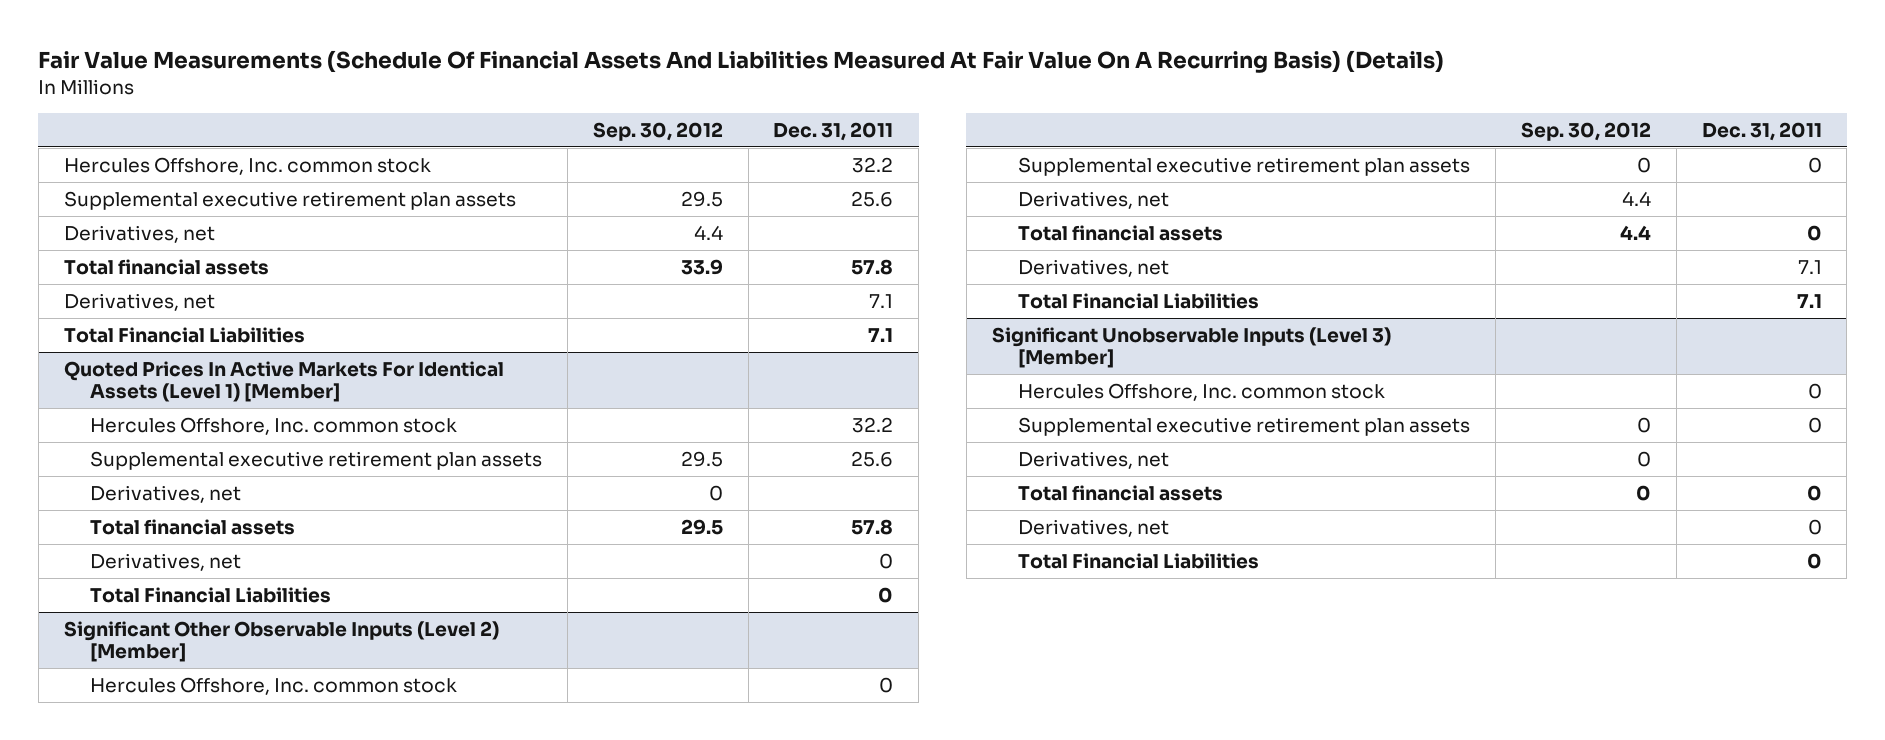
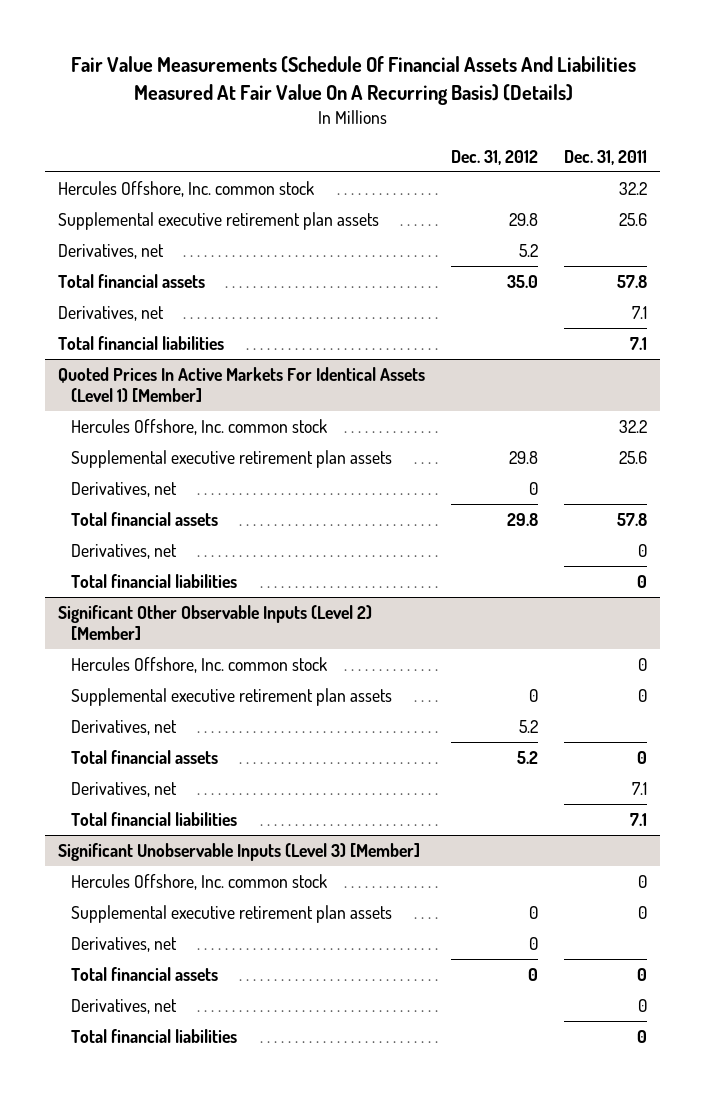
[592,121,723,141] Sep. 30, 2012 -> none
none -> [451,149,539,165] Dec. 31, 2012
[63,326,305,343] Total Financial Liabilities -> [58,335,225,350] Total financial liabilities
[90,586,332,603] Total Financial Liabilities -> [71,573,238,588] Total financial liabilities
[1018,292,1260,309] Total Financial Liabilities -> [71,811,238,826] Total financial liabilities
[1018,552,1260,569] Total Financial Liabilities -> [71,1028,238,1043] Total financial liabilities

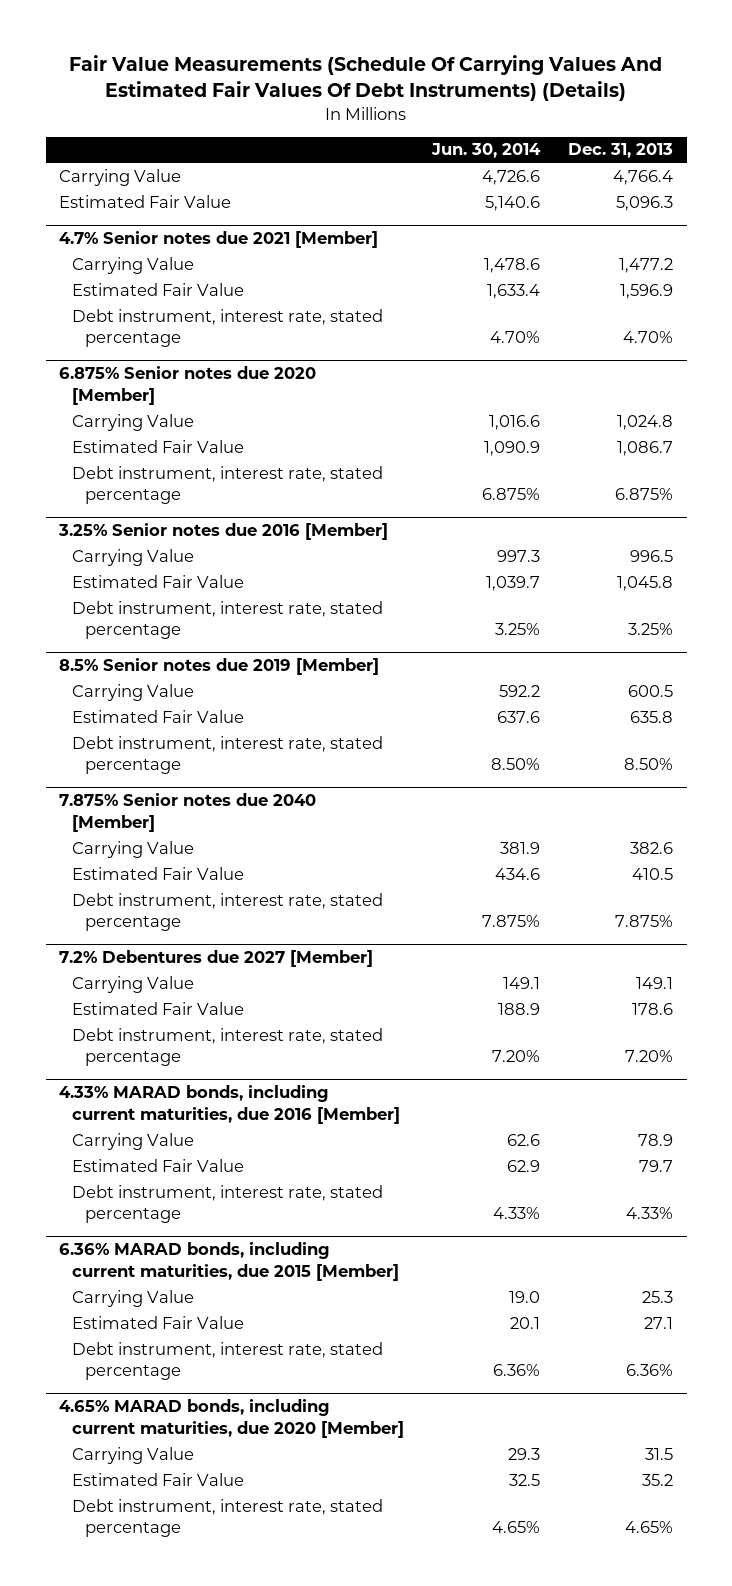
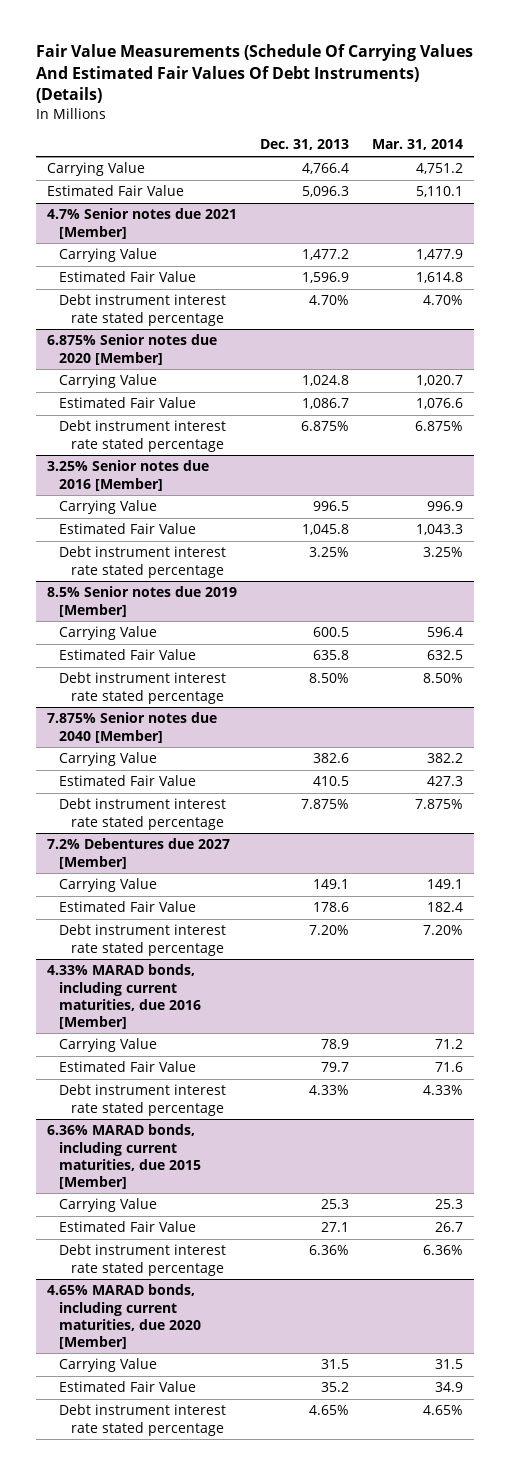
[431,143,542,159] Jun. 30, 2014 -> none
none -> [371,139,463,151] Mar. 31, 2014
[72,308,384,348] Debt instrument, interest rate, stated percentage -> [58,294,226,326] Debt instrument interest rate stated percentage
[72,465,384,505] Debt instrument, interest rate, stated percentage -> [58,420,226,452] Debt instrument interest rate stated percentage
[72,600,384,640] Debt instrument, interest rate, stated percentage -> [58,546,226,578] Debt instrument interest rate stated percentage
[72,735,384,775] Debt instrument, interest rate, stated percentage -> [58,672,226,704] Debt instrument interest rate stated percentage
[72,892,384,932] Debt instrument, interest rate, stated percentage -> [58,798,226,830] Debt instrument interest rate stated percentage
[72,1027,384,1067] Debt instrument, interest rate, stated percentage -> [58,924,226,956] Debt instrument interest rate stated percentage
[72,1184,384,1224] Debt instrument, interest rate, stated percentage -> [58,1084,226,1116] Debt instrument interest rate stated percentage
[72,1341,384,1381] Debt instrument, interest rate, stated percentage -> [58,1244,226,1276] Debt instrument interest rate stated percentage
[72,1498,384,1538] Debt instrument, interest rate, stated percentage -> [58,1404,226,1436] Debt instrument interest rate stated percentage

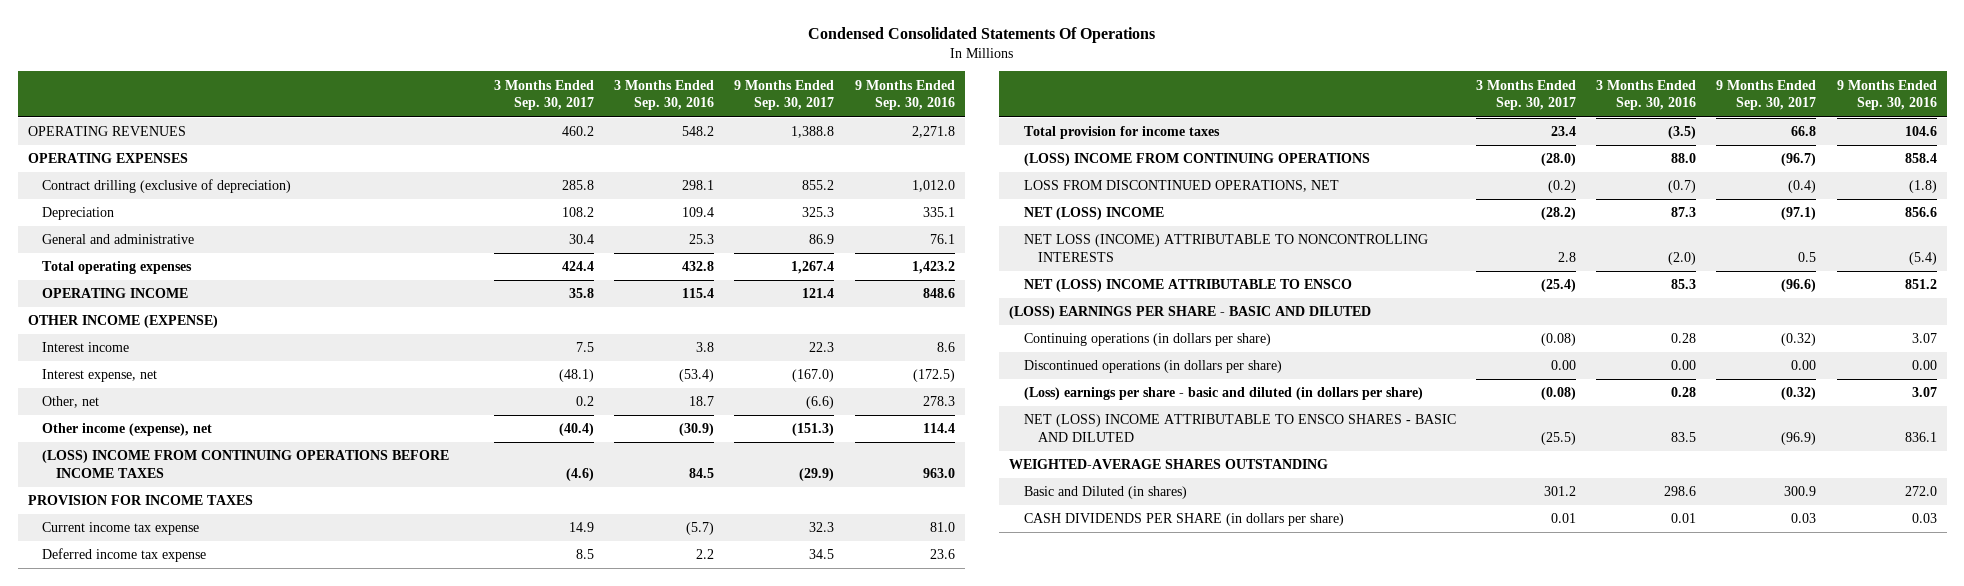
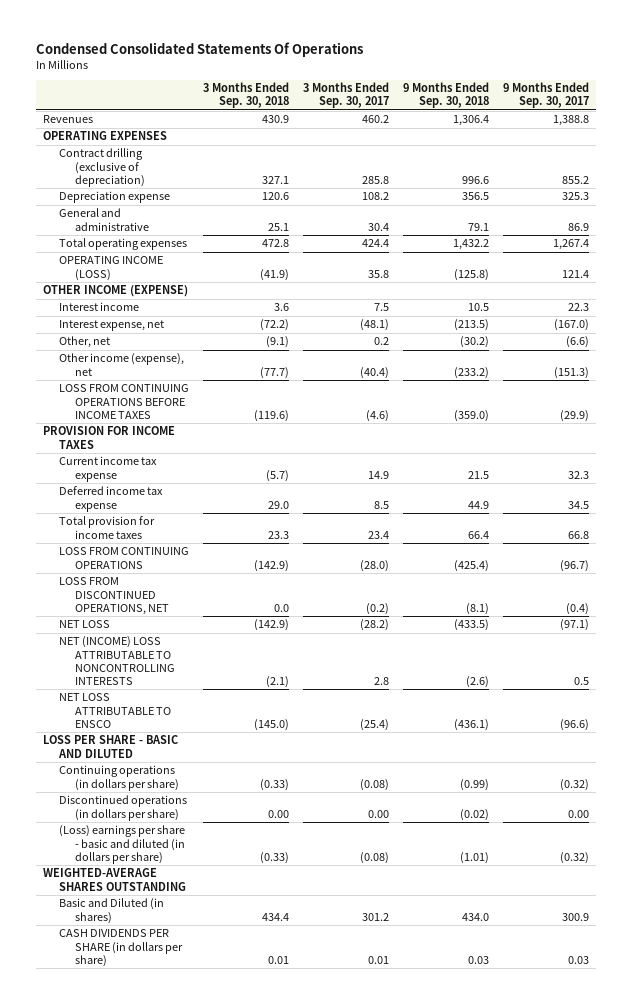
[614,79,715,111] 3 Months Ended Sep. 30, 2016 -> none
[854,79,955,111] 9 Months Ended Sep. 30, 2016 -> none
none -> [203,82,290,109] 3 Months Ended Sep. 30, 2018
none -> [403,82,490,109] 9 Months Ended Sep. 30, 2018
[27,126,186,137] OPERATING REVENUES -> [43,115,94,124] Revenues
[41,207,114,221] Depreciation -> [59,191,171,204] Depreciation expense
[41,288,188,299] OPERATING INCOME -> [59,256,164,281] OPERATING INCOME (LOSS)
[41,450,449,478] (LOSS) INCOME FROM CONTINUING OPERATIONS BEFORE INCOME TAXES -> [59,384,190,419] LOSS FROM CONTINUING OPERATIONS BEFORE INCOME TAXES
[1023,153,1370,167] (LOSS) INCOME FROM CONTINUING OPERATIONS -> [59,547,190,569] LOSS FROM CONTINUING OPERATIONS
[1023,207,1164,221] NET (LOSS) INCOME -> [59,620,111,629] NET LOSS
[1023,234,1428,262] NET LOSS (INCOME) ATTRIBUTABLE TO NONCONTROLLING INTERESTS -> [59,636,175,686] NET (INCOME) LOSS ATTRIBUTABLE TO NONCONTROLLING INTERESTS
[1023,279,1352,293] NET (LOSS) INCOME ATTRIBUTABLE TO ENSCO -> [59,693,171,728] NET LOSS ATTRIBUTABLE TO ENSCO
[1009,306,1372,320] (LOSS) EARNINGS PER SHARE - BASIC AND DILUTED -> [43,735,179,758] LOSS PER SHARE - BASIC AND DILUTED
[1023,414,1456,442] NET (LOSS) INCOME ATTRIBUTABLE TO ENSCO SHARES - BASIC AND DILUTED -> none

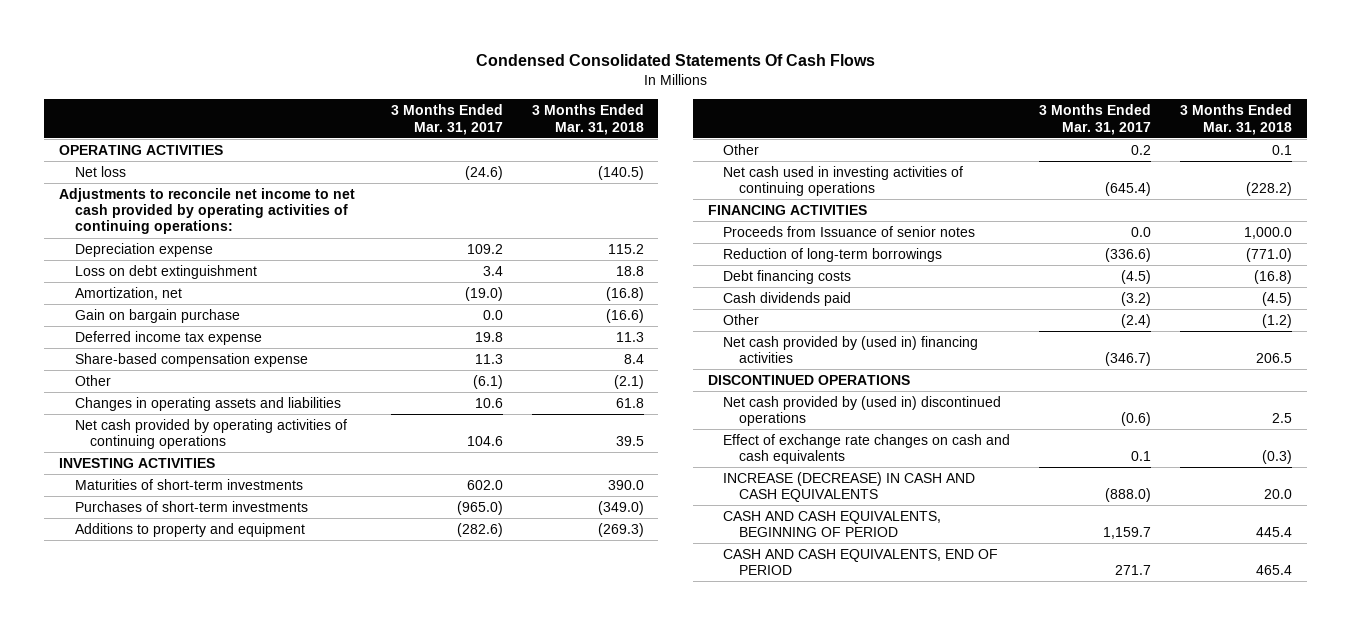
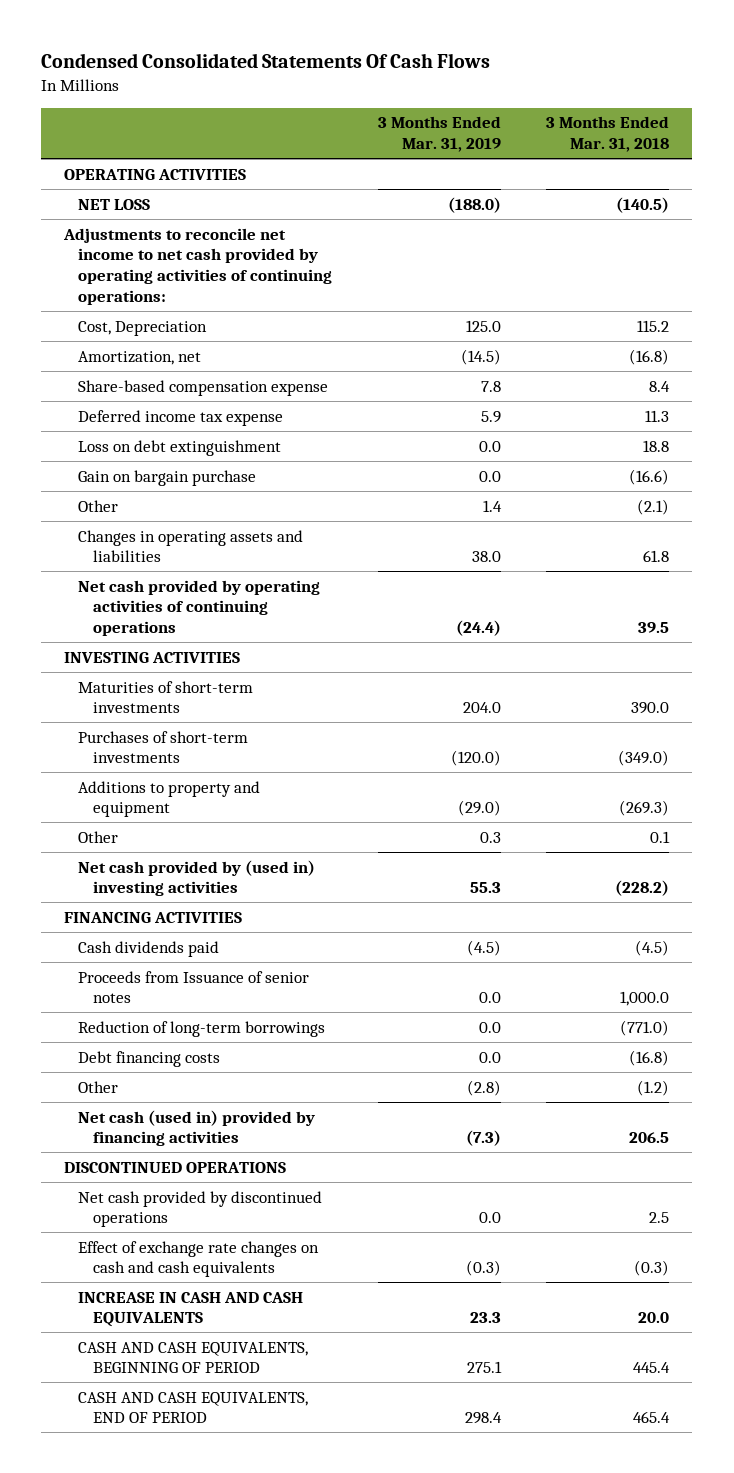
[390,104,503,135] 3 Months Ended Mar. 31, 2017 -> none
none -> [377,116,501,153] 3 Months Ended Mar. 31, 2019
[74,165,126,177] Net loss -> [78,198,151,210] NET LOSS
[74,242,213,257] Depreciation expense -> [78,320,208,336] Cost, Depreciation
[74,330,262,345] Deferred income tax expense -> [78,409,284,426] Deferred income tax expense
[74,264,257,279] Loss on debt extinguishment -> [78,439,282,456] Loss on debt extinguishment
[74,308,240,323] Gain on bargain purchase -> [78,469,257,486] Gain on bargain purchase
[723,165,964,197] Net cash used in investing activities of continuing operations -> [78,859,316,897] Net cash provided by (used in) investing activities
[723,291,852,306] Cash dividends paid -> [78,940,220,957] Cash dividends paid
[723,335,979,364] Net cash provided by (used in) financing activities -> [78,1109,316,1147] Net cash (used in) provided by financing activities
[723,395,1002,427] Net cash provided by (used in) discontinued operations -> [78,1190,323,1228] Net cash provided by discontinued operations
[723,471,976,503] INCREASE (DECREASE) IN CASH AND CASH EQUIVALENTS -> [78,1291,304,1328] INCREASE IN CASH AND CASH EQUIVALENTS

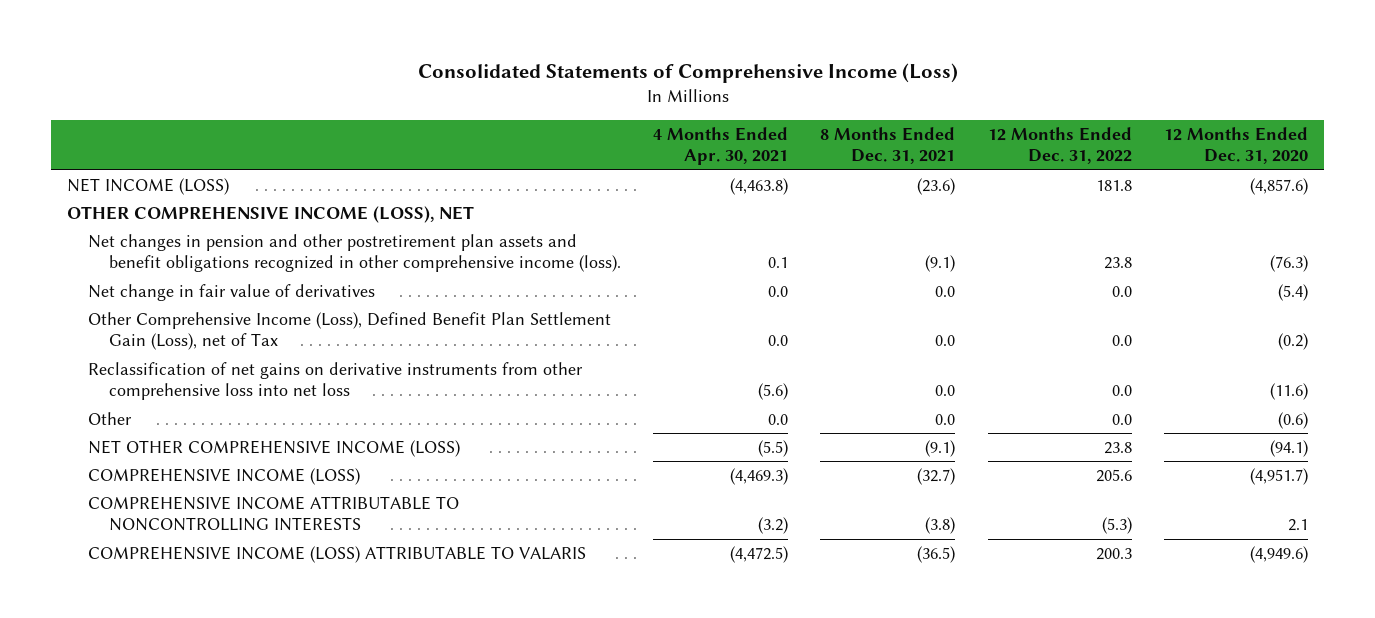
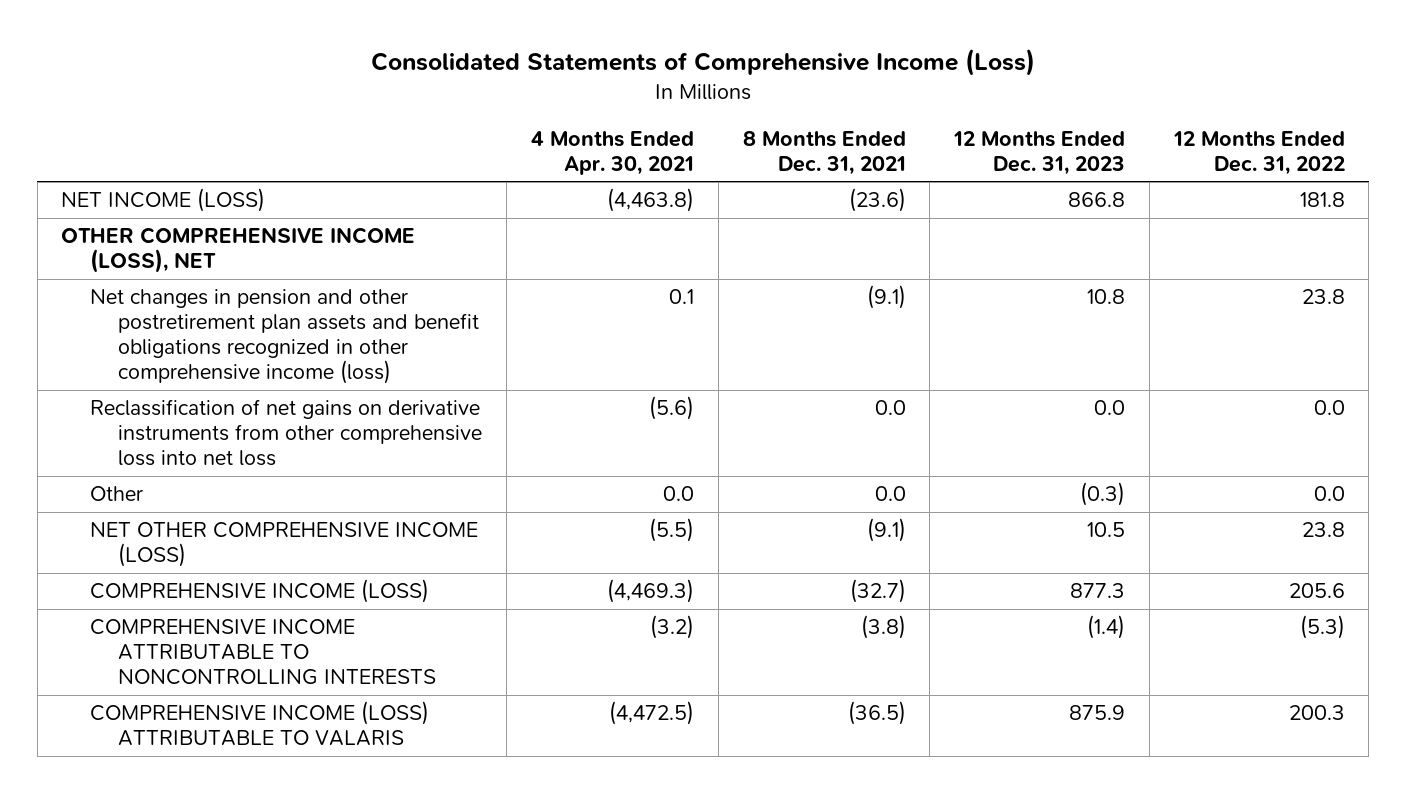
[1164,127,1309,165] 12 Months Ended Dec. 31, 2020 -> none
none -> [953,130,1126,175] 12 Months Ended Dec. 31, 2023
[87,283,375,301] Net change in fair value of derivatives -> none
[87,311,611,351] Other Comprehensive Income (Loss), Defined Benefit Plan Settlement Gain (Loss), net of Tax -> none
[87,233,621,273] Net changes in pension and other postretirement plan assets and benefit obligations recognized in other comprehensive income (loss). -> [89,289,480,385] Net changes in pension and other postretirement plan assets and benefit obligations recognized in other comprehensive income (loss)

